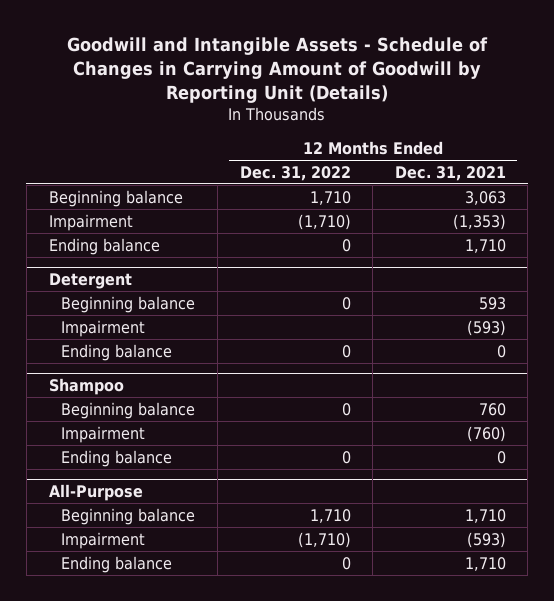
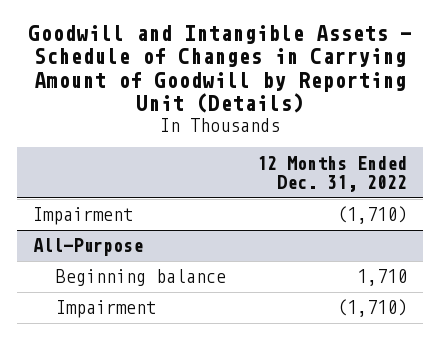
[394,165,506,181] Dec. 31, 2021 -> none
[48,189,183,207] Beginning balance -> none
[48,237,160,255] Ending balance -> none
[48,272,132,289] Detergent -> none
[61,295,196,313] Beginning balance -> none
[61,319,146,337] Impairment -> none
[61,343,173,361] Ending balance -> none
[48,377,124,395] Shampoo -> none
[61,401,196,419] Beginning balance -> none
[61,425,146,443] Impairment -> none
[61,449,173,467] Ending balance -> none
[61,555,173,573] Ending balance -> none

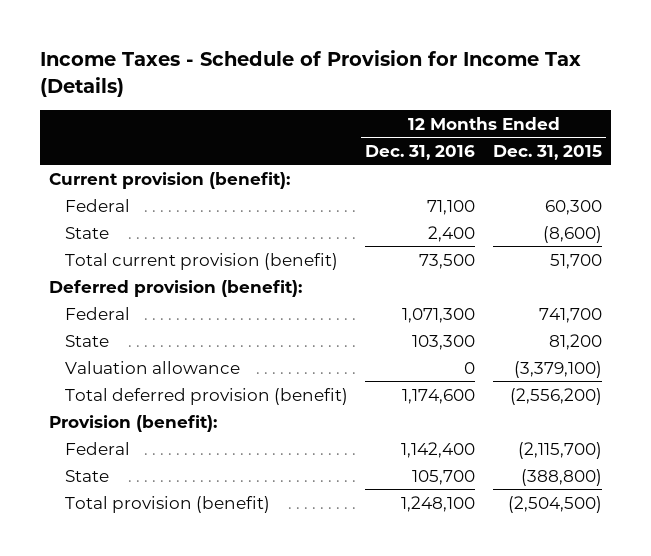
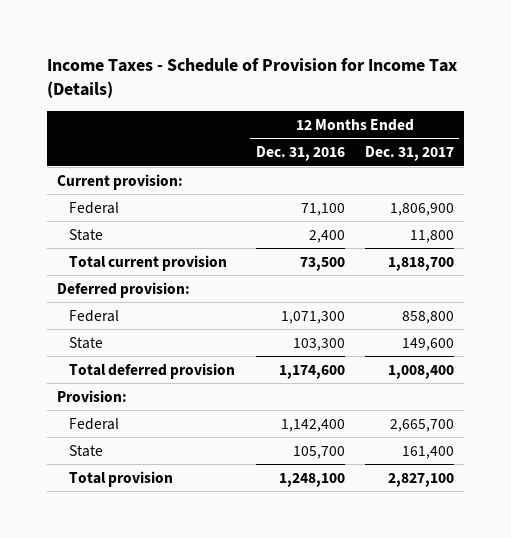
[493,144,603,160] Dec. 31, 2015 -> none
none -> [365,146,455,162] Dec. 31, 2017
[48,171,290,189] Current provision (benefit): -> [56,173,183,190] Current provision:
[64,252,338,270] Total current provision (benefit) -> [69,254,228,271] Total current provision
[48,279,302,297] Deferred provision (benefit): -> [56,281,190,298] Deferred provision:
[64,360,240,374] Valuation allowance -> none
[64,387,348,405] Total deferred provision (benefit) -> [69,362,236,379] Total deferred provision
[48,414,217,432] Provision (benefit): -> [56,389,127,402] Provision:
[64,495,270,513] Total provision (benefit) -> [69,470,174,487] Total provision

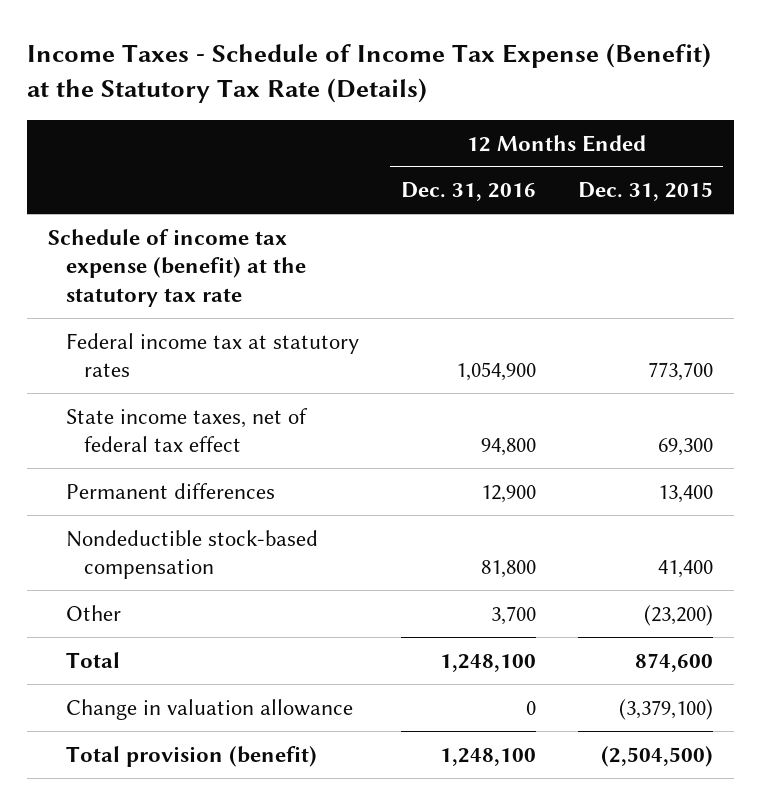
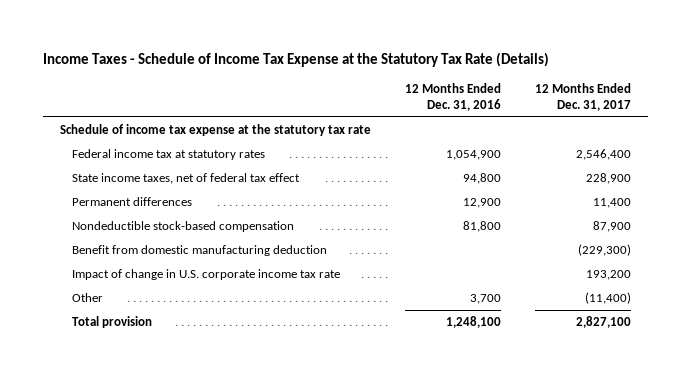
[27,43,712,104] Income Taxes - Schedule of Income Tax Expense (Benefit) at the Statutory Tax Rate (Details) -> [43,51,550,67] Income Taxes - Schedule of Income Tax Expense at the Statutory Tax Rate (Details)
[577,182,713,202] Dec. 31, 2015 -> none
none -> [534,83,631,111] 12 Months Ended Dec. 31, 2017
[48,228,306,308] Schedule of income tax expense (benefit) at the statutory tax rate -> [60,124,372,137] Schedule of income tax expense at the statutory tax rate
none -> [72,245,328,257] Benefit from domestic manufacturing deduction
none -> [72,269,341,281] Impact of change in U.S. corporate income tax rate
[65,651,120,668] Total -> none
[65,698,353,720] Change in valuation allowance -> none
[65,745,317,767] Total provision (benefit) -> [72,316,153,329] Total provision

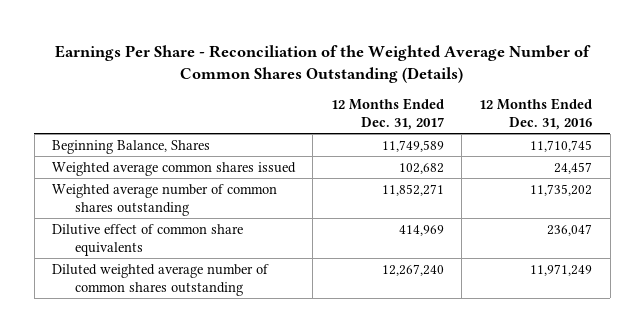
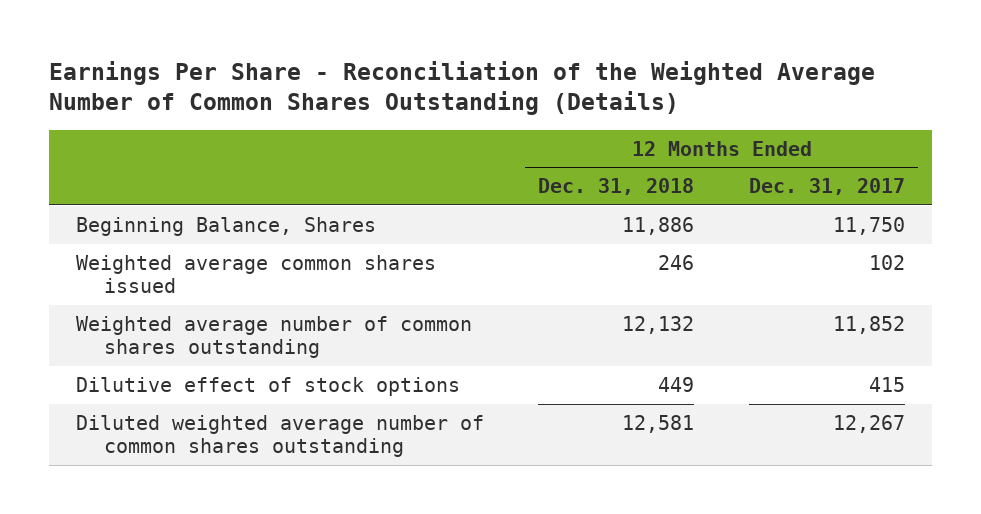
[479,97,593,130] 12 Months Ended Dec. 31, 2016 -> none
none -> [538,178,695,196] Dec. 31, 2018
[381,139,444,152] 11,749,589 -> [832,216,905,235] 11,750
[398,162,444,174] 102,682 -> [868,254,905,270] 102
[381,183,444,196] 11,852,271 -> [832,315,905,334] 11,852
[52,223,244,256] Dilutive effect of common share equivalents -> [76,376,461,396] Dilutive effect of stock options
[398,224,444,236] 414,969 -> [868,376,905,392] 415
[381,263,444,276] 12,267,240 -> [832,414,905,433] 12,267

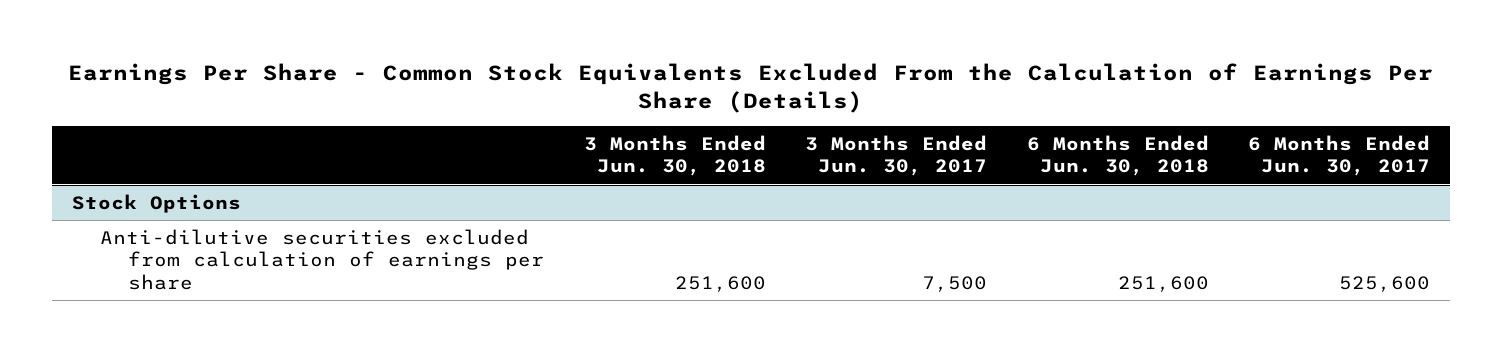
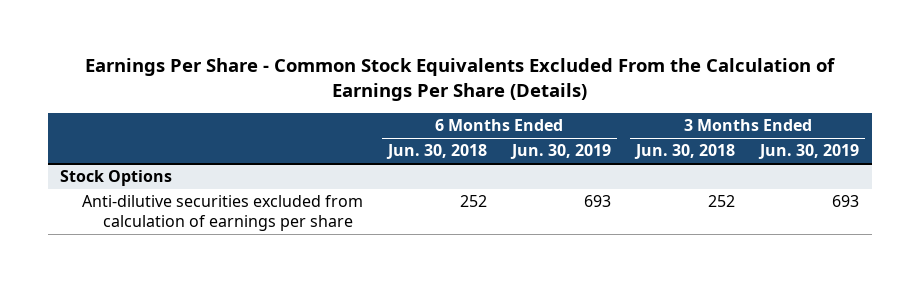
[805,134,988,177] 3 Months Ended Jun. 30, 2017 -> none
[1248,134,1431,177] 6 Months Ended Jun. 30, 2017 -> none
none -> [509,144,611,160] Jun. 30, 2019
none -> [758,144,860,160] Jun. 30, 2019
[674,275,766,292] 251,600 -> [708,195,736,208] 252
[1117,275,1209,292] 251,600 -> [459,195,487,208] 252

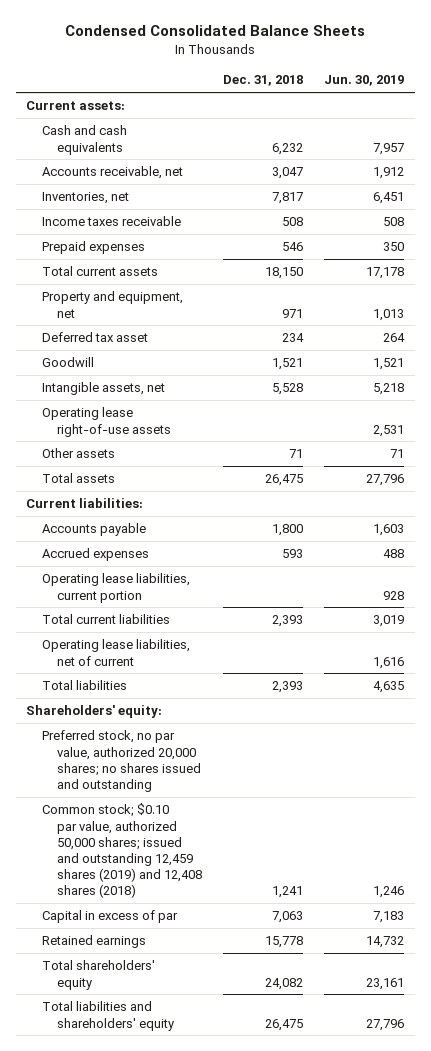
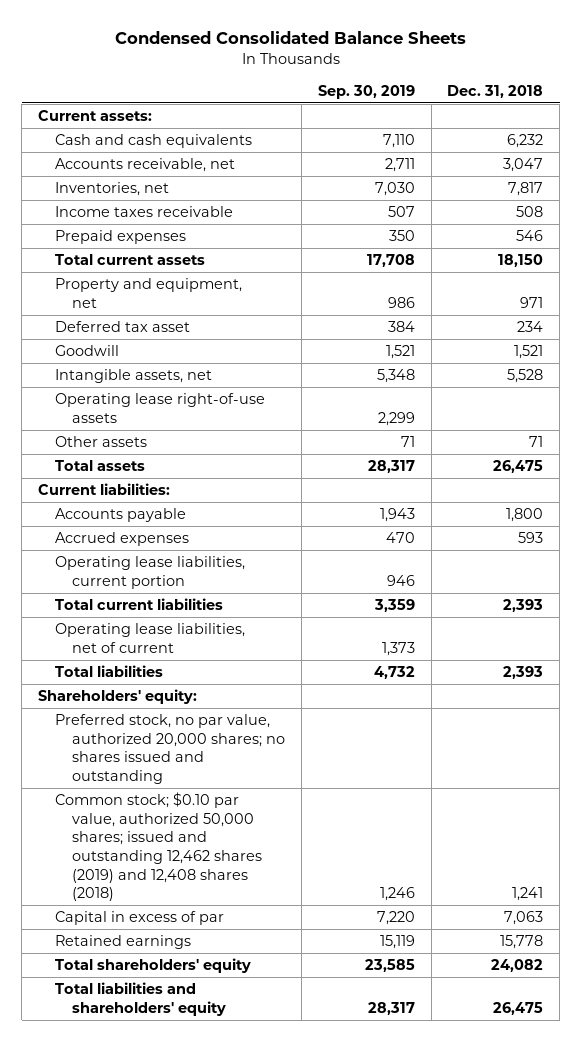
[324,75,405,87] Jun. 30, 2019 -> none
none -> [317,84,415,99] Sep. 30, 2019
[41,803,203,899] Common stock; $0.10 par value, authorized 50,000 shares; issued and outstanding 12,459 shares (2019) and 12,408 shares (2018) -> [54,792,263,902] Common stock; $0.10 par value, authorized 50,000 shares; issued and outstanding 12,462 shares (2019) and 12,408 shares (2018)

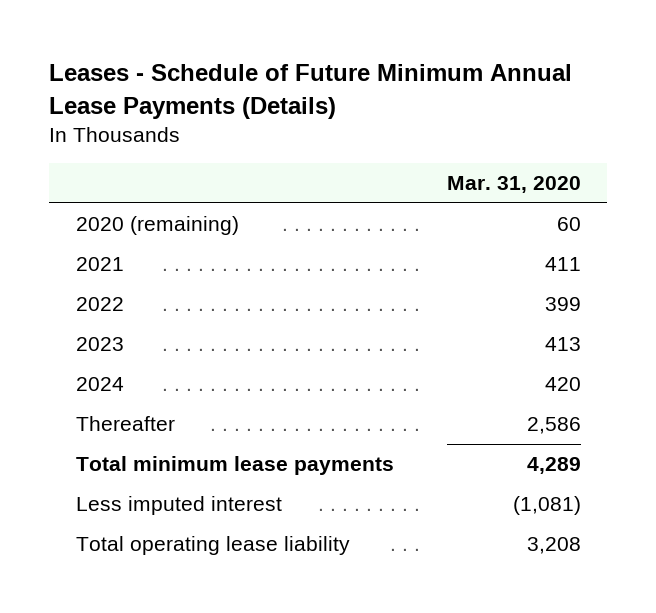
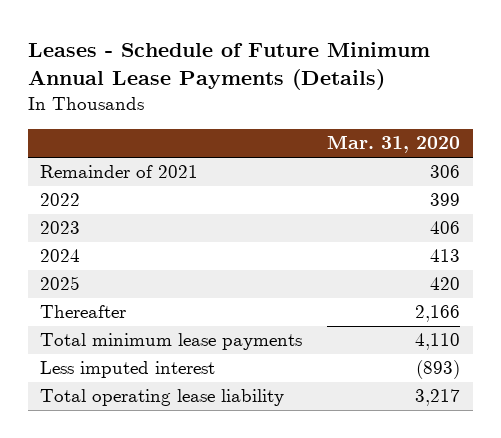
[75,216,239,236] 2020 (remaining) -> none
[75,257,124,272] 2021 -> none
none -> [40,165,199,179] Remainder of 2021
[544,337,581,352] 413 -> [430,221,461,235] 406
[544,377,581,392] 420 -> [430,249,461,263] 413
none -> [40,276,81,291] 2025
[526,417,581,435] 2,586 -> [415,305,461,323] 2,166
[526,457,581,475] 4,289 -> [415,333,461,351] 4,110
[512,496,581,516] (1,081) -> [416,360,461,380] (893)
[526,537,581,555] 3,208 -> [415,389,461,407] 3,217

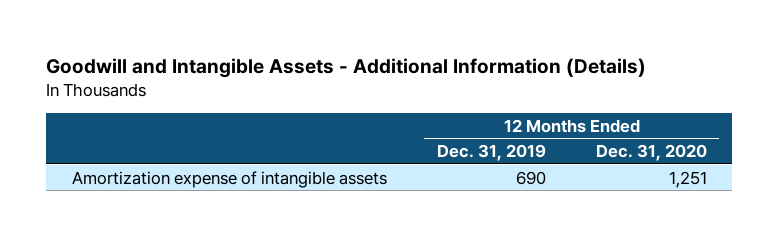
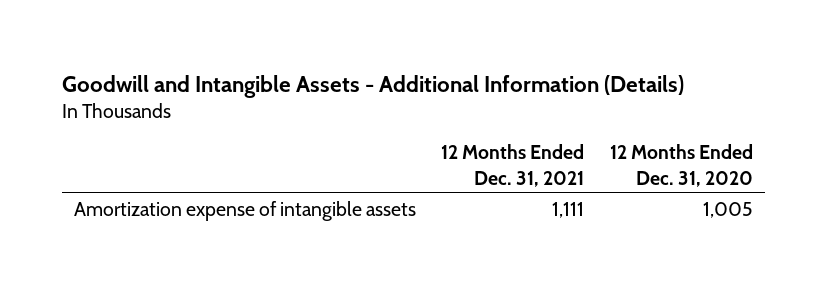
[436,144,546,162] Dec. 31, 2019 -> none
none -> [441,144,585,187] 12 Months Ended Dec. 31, 2021
[668,170,707,188] 1,251 -> [702,201,753,218] 1,005

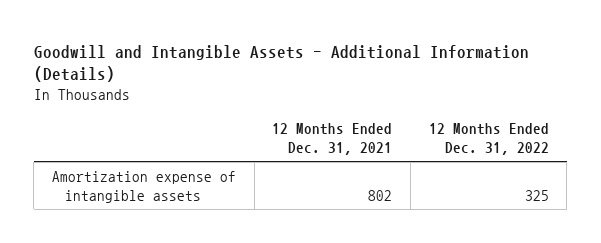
[609,144,753,187] 12 Months Ended Dec. 31, 2020 -> none
none -> [428,122,549,155] 12 Months Ended Dec. 31, 2022
[552,201,585,218] 1,111 -> [368,189,393,201] 802

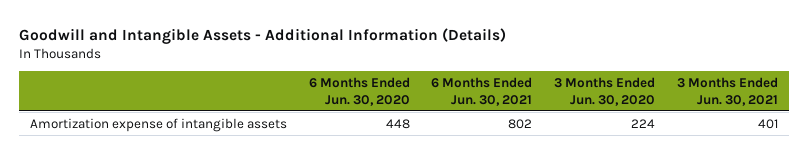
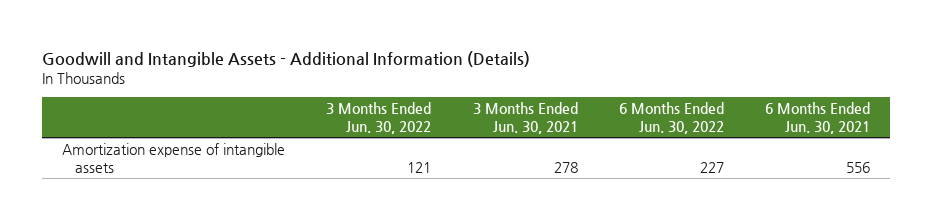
[308,76,410,106] 6 Months Ended Jun. 30, 2020 -> none
[554,76,656,106] 3 Months Ended Jun. 30, 2020 -> none
none -> [326,102,432,134] 3 Months Ended Jun. 30, 2022
none -> [618,102,724,134] 6 Months Ended Jun. 30, 2022
[508,118,533,129] 802 -> [845,161,870,173] 556
[757,118,778,129] 401 -> [553,161,578,173] 278

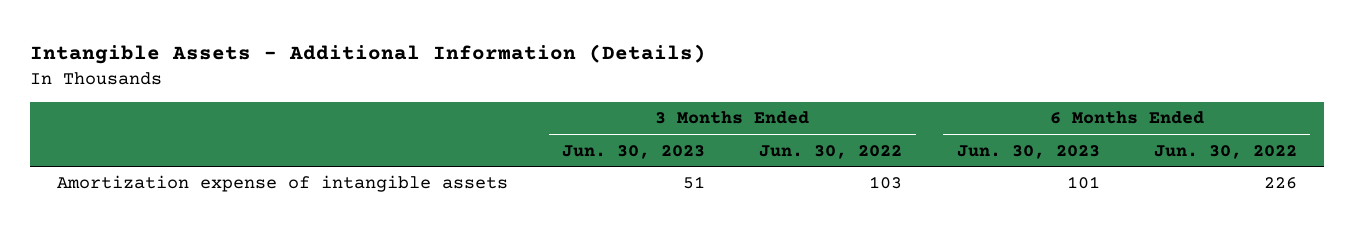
[41,50,530,67] Goodwill and Intangible Assets - Additional Information (Details) -> [30,43,707,64] Intangible Assets - Additional Information (Details)
[472,102,578,134] 3 Months Ended Jun. 30, 2021 -> none
[764,102,870,134] 6 Months Ended Jun. 30, 2021 -> none
none -> [562,144,706,159] Jun. 30, 2023
none -> [956,144,1100,159] Jun. 30, 2023
[407,161,432,173] 121 -> [869,176,903,190] 103
[699,161,724,173] 227 -> [1263,177,1297,190] 226

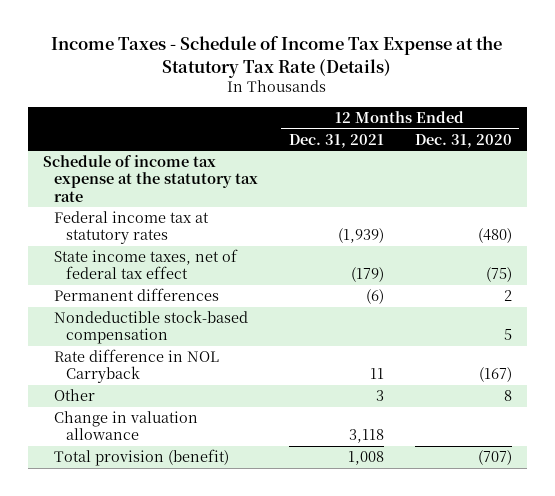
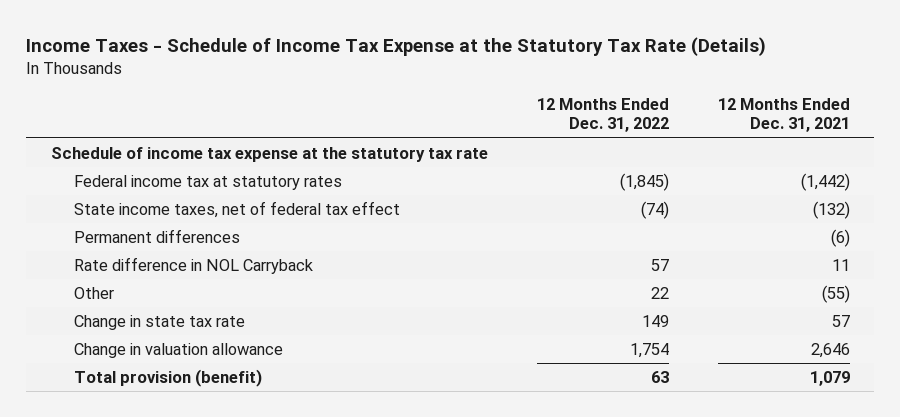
[414,133,512,148] Dec. 31, 2020 -> none
none -> [536,97,669,133] 12 Months Ended Dec. 31, 2022
[337,228,384,244] (1,939) -> [800,172,850,191] (1,442)
[350,267,384,283] (179) -> [812,200,850,219] (132)
[54,310,249,345] Nondeductible stock-based compensation -> none
[375,390,384,402] 3 -> [821,284,850,303] (55)
none -> [73,314,245,330] Change in state tax rate
[348,429,384,444] 3,118 -> [810,342,850,358] 2,646
[347,451,384,466] 1,008 -> [809,370,850,386] 1,079

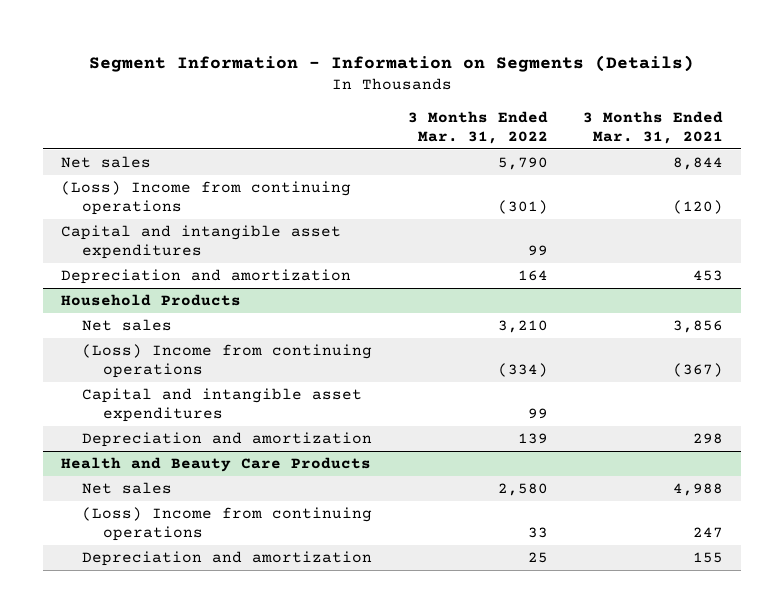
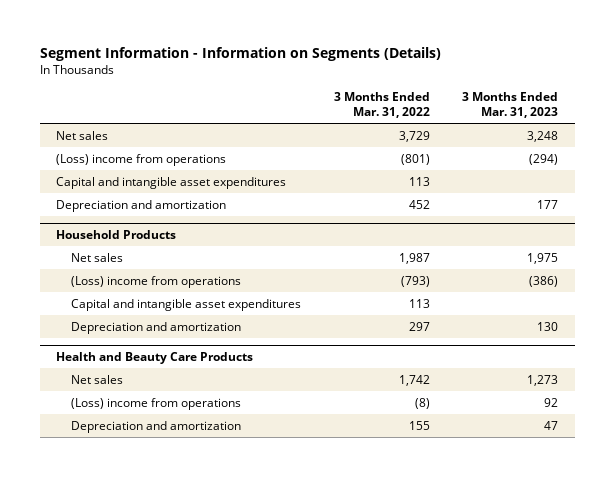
[583,110,724,144] 3 Months Ended Mar. 31, 2021 -> none
none -> [462,92,559,118] 3 Months Ended Mar. 31, 2023
[497,156,548,170] 5,790 -> [398,130,430,142] 3,729
[61,180,352,215] (Loss) Income from continuing operations -> [55,153,226,166] (Loss) income from operations
[497,199,548,214] (301) -> [400,153,430,165] (801)
[527,244,548,256] 99 -> [408,176,430,186] 113
[517,269,548,281] 164 -> [408,199,430,209] 452
[497,319,548,333] 3,210 -> [398,252,430,264] 1,987
[82,343,373,378] (Loss) Income from continuing operations -> [71,275,242,288] (Loss) income from operations
[497,362,548,377] (334) -> [400,275,430,287] (793)
[527,407,548,419] 99 -> [408,298,430,308] 113
[517,432,548,444] 139 -> [408,321,430,331] 297
[497,482,548,496] 2,580 -> [398,374,430,386] 1,742
[82,506,373,541] (Loss) Income from continuing operations -> [71,397,242,410] (Loss) income from operations
[527,526,548,538] 33 -> [414,397,430,409] (8)
[527,551,548,563] 25 -> [408,420,430,430] 155

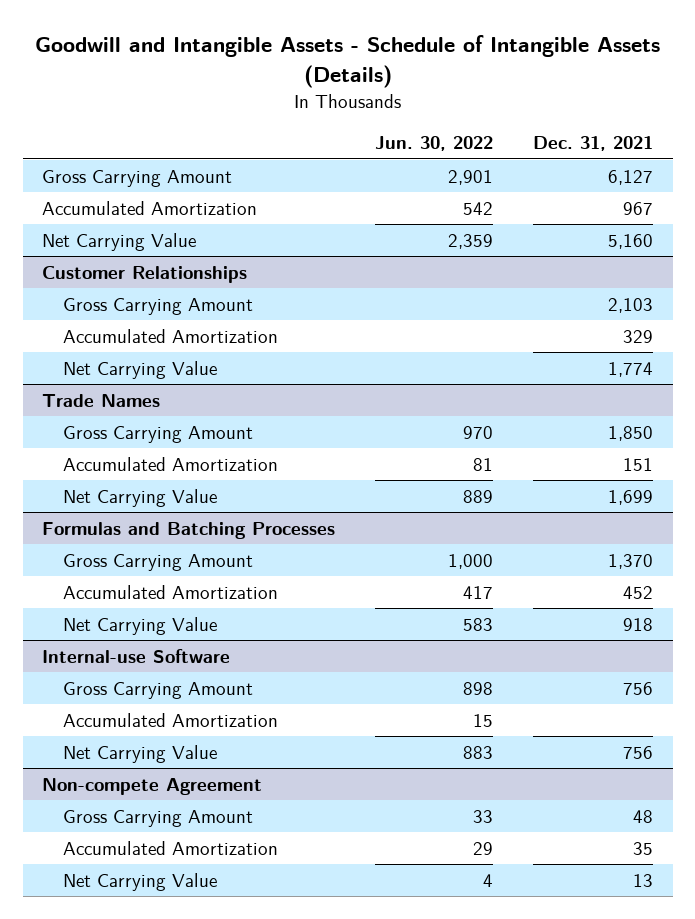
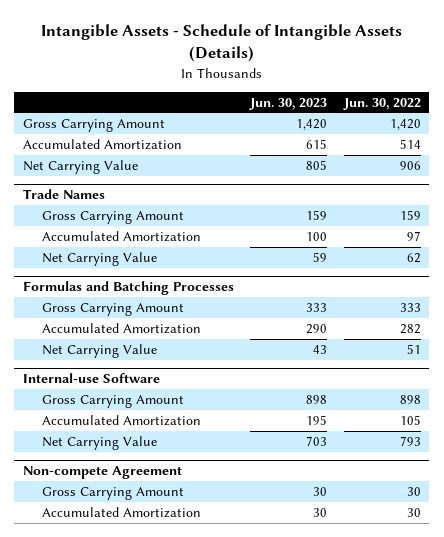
[34,35,660,88] Goodwill and Intangible Assets - Schedule of Intangible Assets (Details) -> [40,24,402,63] Intangible Assets - Schedule of Intangible Assets (Details)
[532,136,653,152] Dec. 31, 2021 -> none
none -> [249,97,328,110] Jun. 30, 2023
[42,265,248,283] Customer Relationships -> none
[62,297,253,315] Gross Carrying Amount -> none
[62,328,278,343] Accumulated Amortization -> none
[62,360,217,379] Net Carrying Value -> none
[448,169,494,185] 2,901 -> [389,118,421,130] 1,420
[463,201,494,215] 542 -> [399,138,421,149] 514
[448,233,494,249] 2,359 -> [399,160,421,170] 906
[463,425,494,439] 970 -> [399,209,421,220] 159
[473,457,494,471] 81 -> [406,230,421,241] 97
[463,489,494,503] 889 -> [406,252,421,263] 62
[448,553,494,569] 1,000 -> [399,302,421,312] 333
[463,585,494,599] 417 -> [399,323,421,334] 282
[463,617,494,631] 583 -> [406,343,421,354] 51
[473,713,494,727] 15 -> [399,414,421,425] 105
[463,745,494,759] 883 -> [399,435,421,446] 793
[62,872,217,891] Net Carrying Value -> none
[473,809,494,823] 33 -> [406,486,421,496] 30
[473,841,494,855] 29 -> [406,507,421,517] 30

